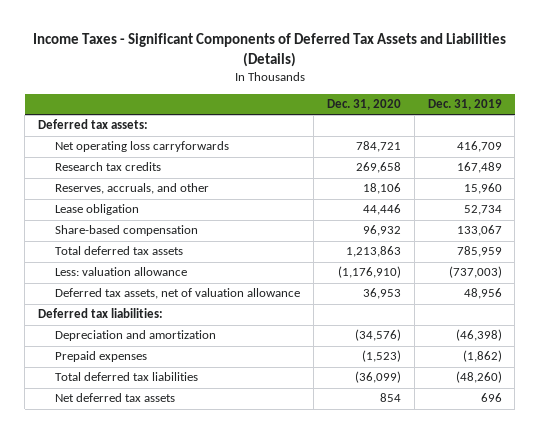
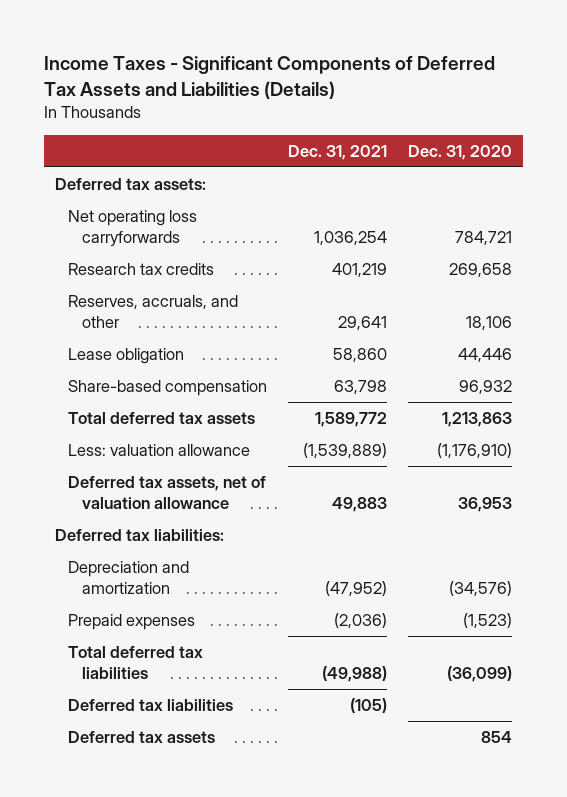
[427,99,502,111] Dec. 31, 2019 -> none
none -> [288,144,388,160] Dec. 31, 2021
none -> [68,699,234,712] Deferred tax liabilities
[55,393,176,403] Net deferred tax assets -> [68,731,216,744] Deferred tax assets

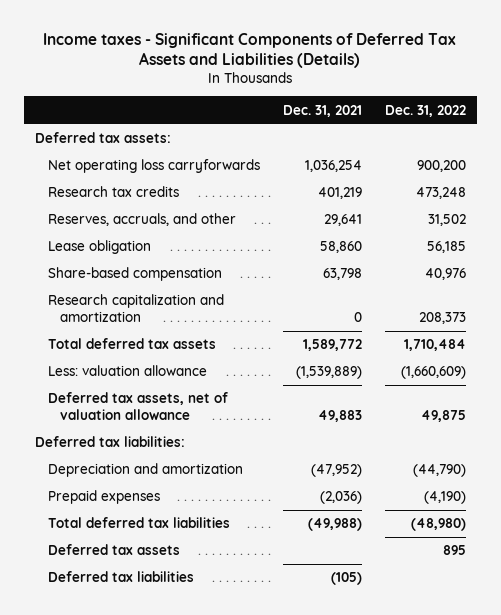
[44,55,496,99] Income Taxes - Significant Components of Deferred Tax Assets and Liabilities (Details) -> [43,32,457,69] Income taxes - Significant Components of Deferred Tax Assets and Liabilities (Details)
[408,144,513,160] Dec. 31, 2020 -> none
none -> [384,104,466,117] Dec. 31, 2022
none -> [47,294,224,323] Research capitalization and amortization
[68,699,234,712] Deferred tax liabilities -> [47,571,194,583] Deferred tax liabilities

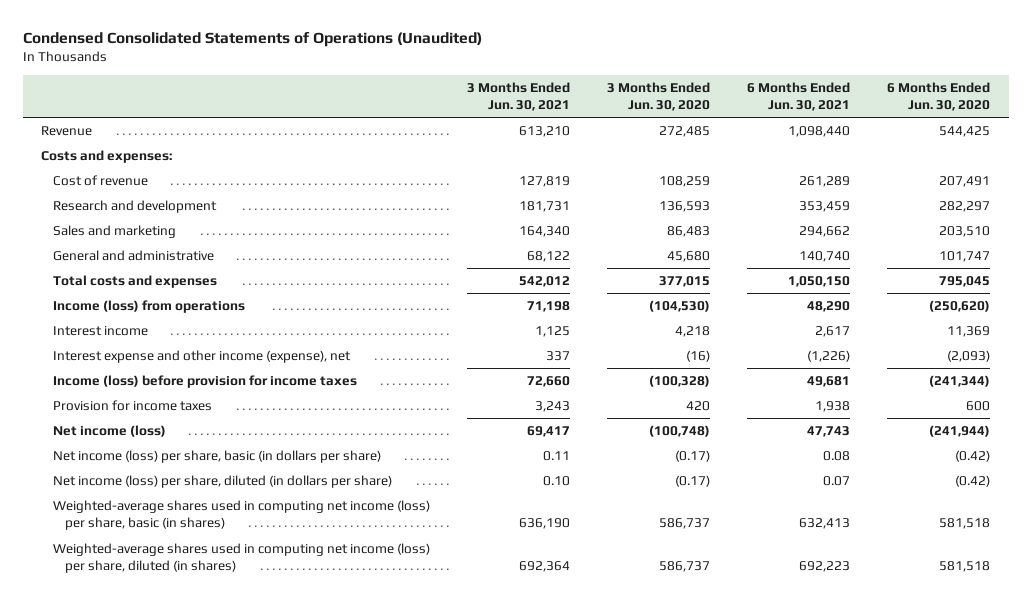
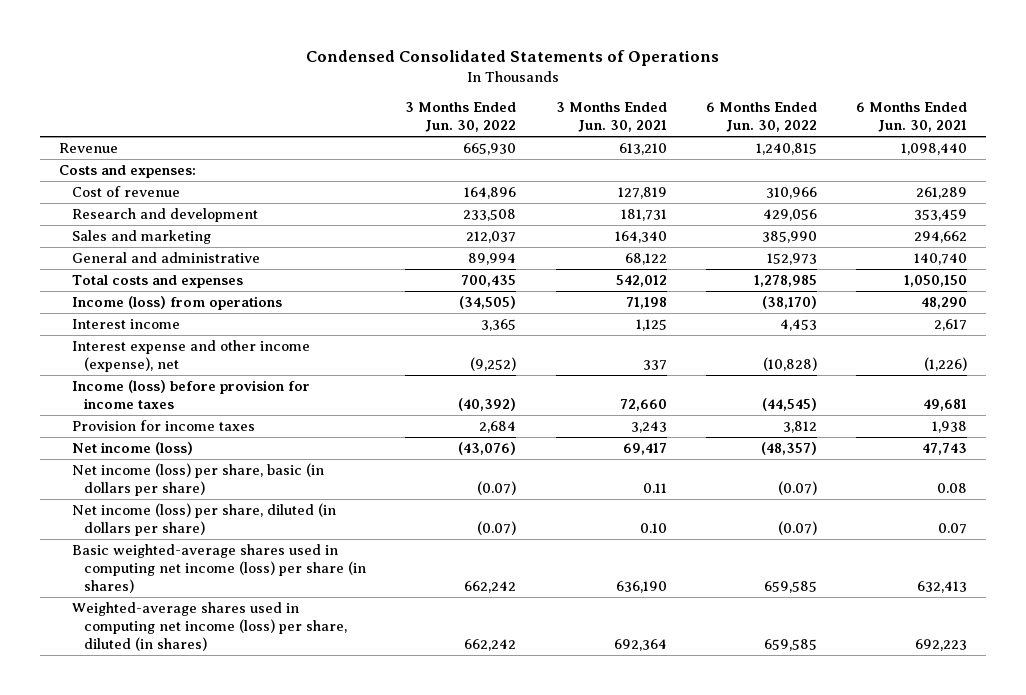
[22,32,482,48] Condensed Consolidated Statements of Operations (Unaudited) -> [306,50,720,67] Condensed Consolidated Statements of Operations
[607,81,711,111] 3 Months Ended Jun. 30, 2020 -> none
[887,81,991,111] 6 Months Ended Jun. 30, 2020 -> none
none -> [405,101,517,132] 3 Months Ended Jun. 30, 2022
none -> [705,101,817,132] 6 Months Ended Jun. 30, 2022
[53,500,431,531] Weighted-average shares used in computing net income (loss) per share, basic (in shares) -> [71,544,367,593] Basic weighted-average shares used in computing net income (loss) per share (in shares)

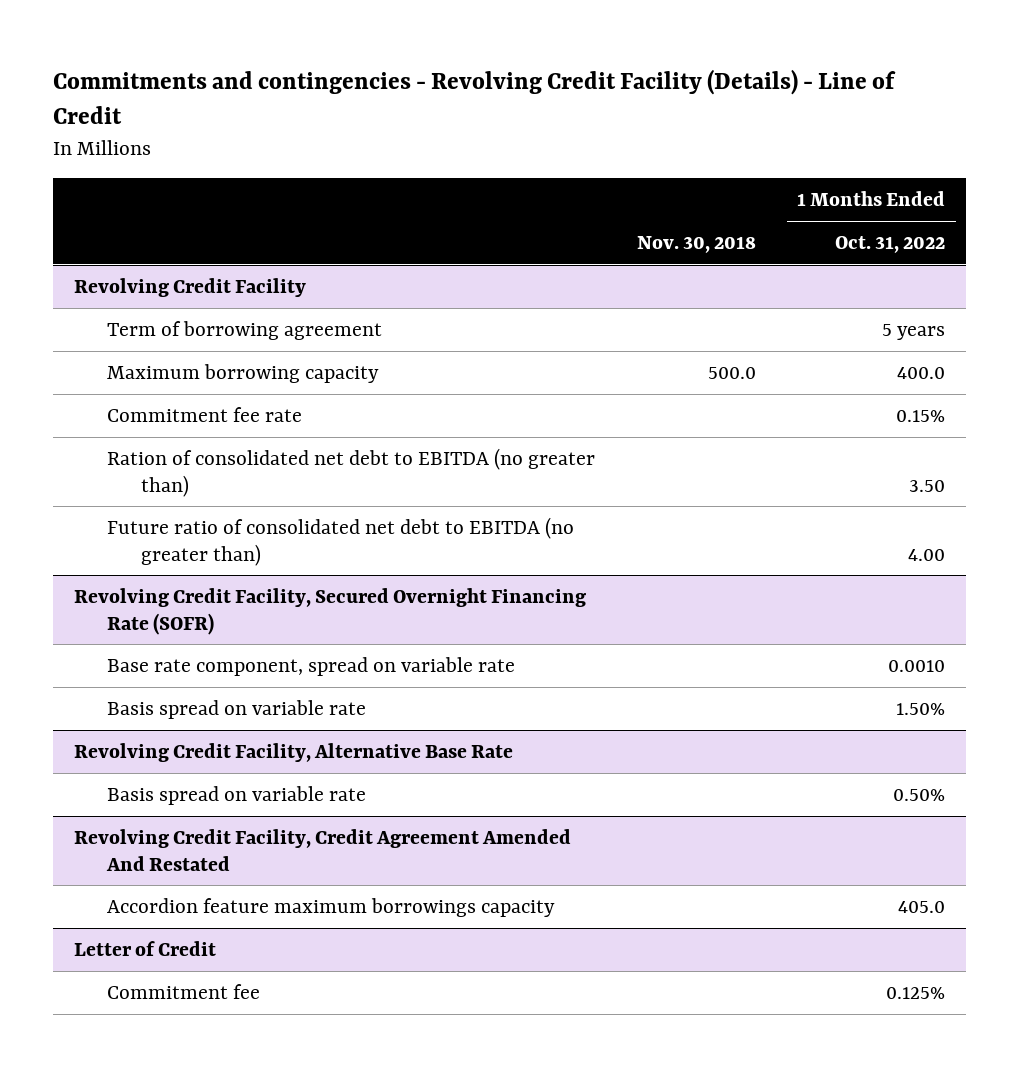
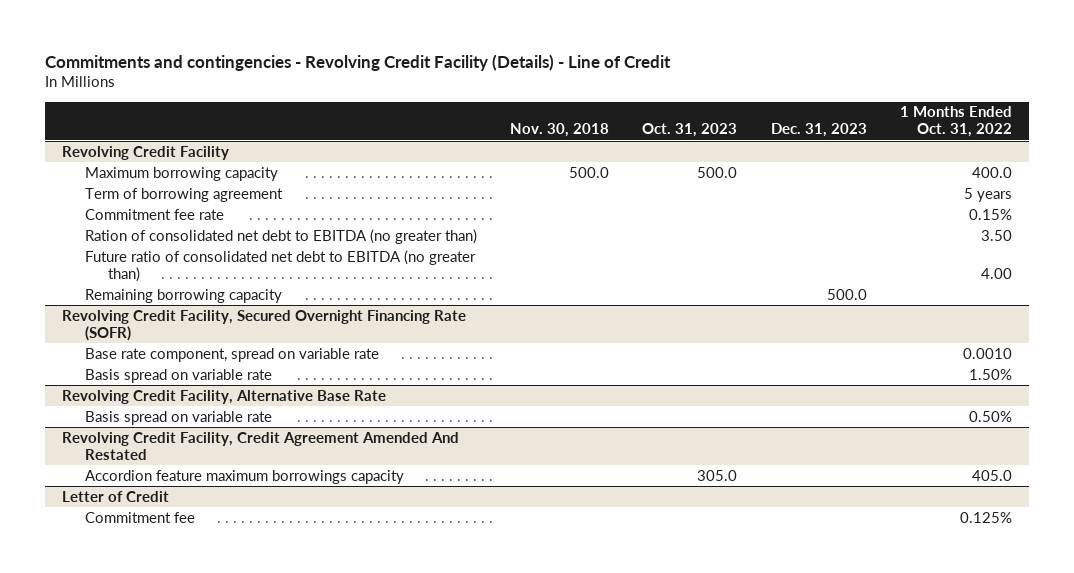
none -> [642,123,738,138] Oct. 31, 2023
none -> [770,123,867,138] Dec. 31, 2023
[107,320,383,340] Term of borrowing agreement -> [84,187,283,202] Term of borrowing agreement
none -> [84,288,282,303] Remaining borrowing capacity

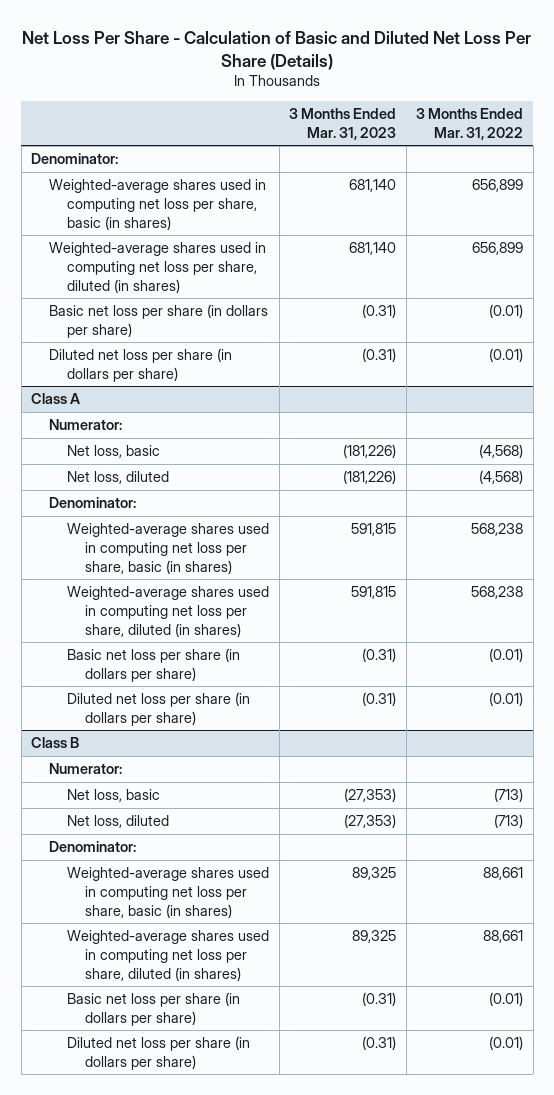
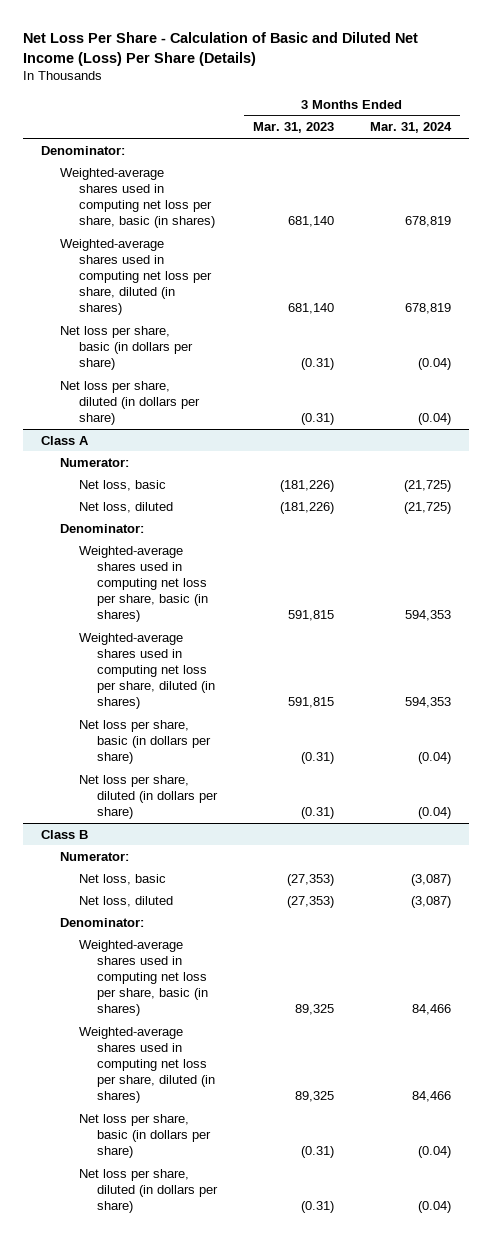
[22,30,532,70] Net Loss Per Share - Calculation of Basic and Diluted Net Loss Per Share (Details) -> [23,32,419,66] Net Loss Per Share - Calculation of Basic and Diluted Net Income (Loss) Per Share (Details)
[416,108,524,140] 3 Months Ended Mar. 31, 2022 -> none
none -> [370,122,453,134] Mar. 31, 2024
[49,304,269,338] Basic net loss per share (in dollars per share) -> [59,325,193,370] Net loss per share, basic (in dollars per share)
[49,348,233,382] Diluted net loss per share (in dollars per share) -> [59,380,200,425] Net loss per share, diluted (in dollars per share)
[67,648,241,682] Basic net loss per share (in dollars per share) -> [78,719,212,764] Net loss per share, basic (in dollars per share)
[67,692,251,726] Diluted net loss per share (in dollars per share) -> [78,774,219,819] Net loss per share, diluted (in dollars per share)
[67,992,241,1026] Basic net loss per share (in dollars per share) -> [78,1113,212,1158] Net loss per share, basic (in dollars per share)
[67,1036,251,1070] Diluted net loss per share (in dollars per share) -> [78,1168,219,1213] Net loss per share, diluted (in dollars per share)

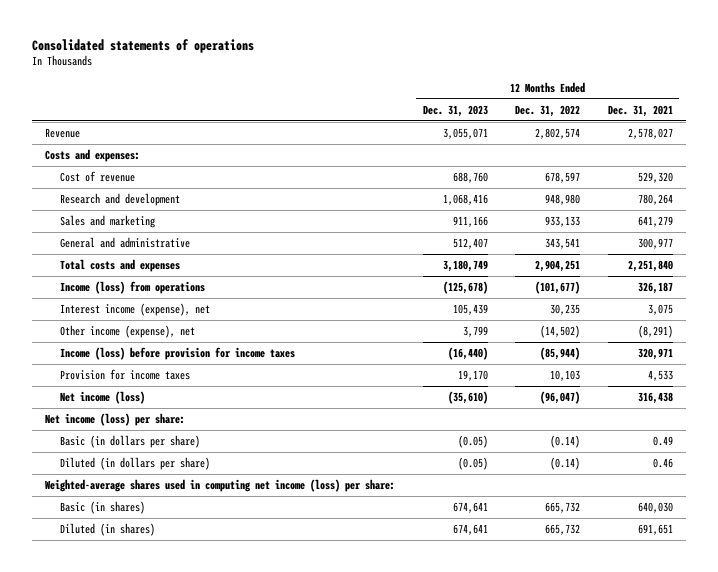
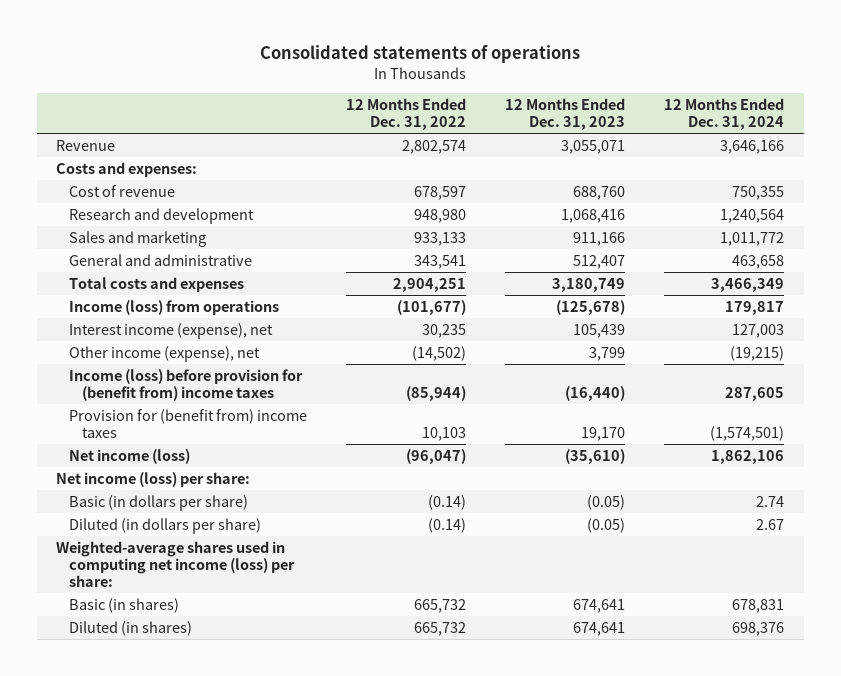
[607,104,673,117] Dec. 31, 2021 -> none
none -> [664,98,785,131] 12 Months Ended Dec. 31, 2024
[60,346,296,360] Income (loss) before provision for income taxes -> [69,368,304,401] Income (loss) before provision for (benefit from) income taxes
[60,368,191,380] Provision for income taxes -> [69,408,308,438] Provision for (benefit from) income taxes

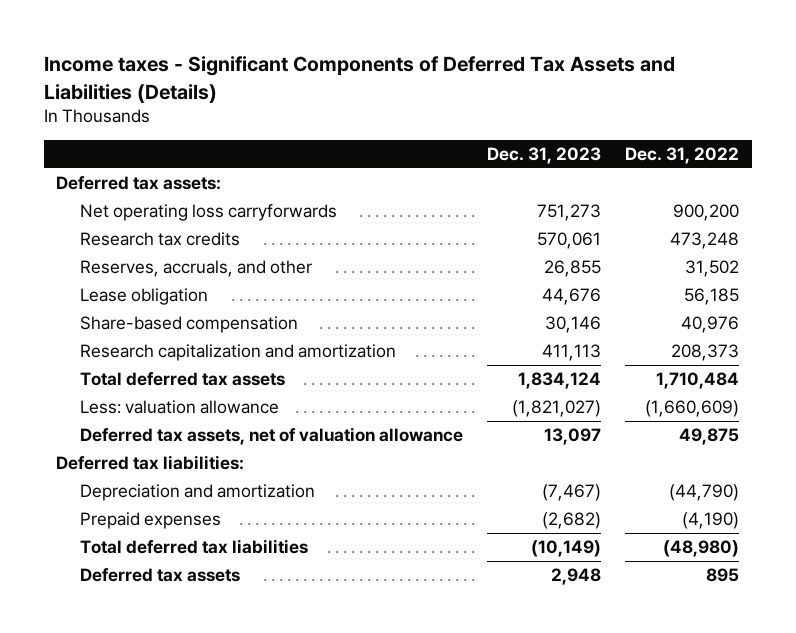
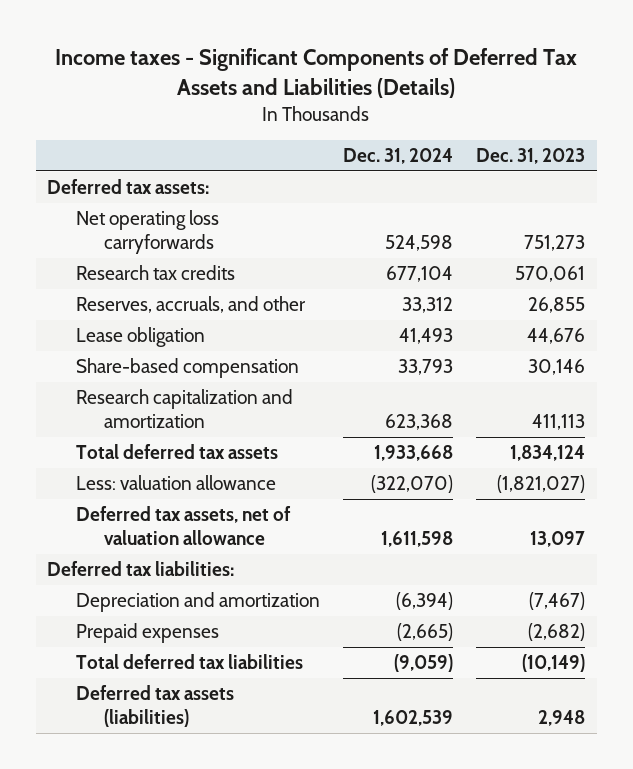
[625,147,740,165] Dec. 31, 2022 -> none
none -> [343,147,454,164] Dec. 31, 2024
[79,568,240,583] Deferred tax assets -> [75,685,234,728] Deferred tax assets (liabilities)

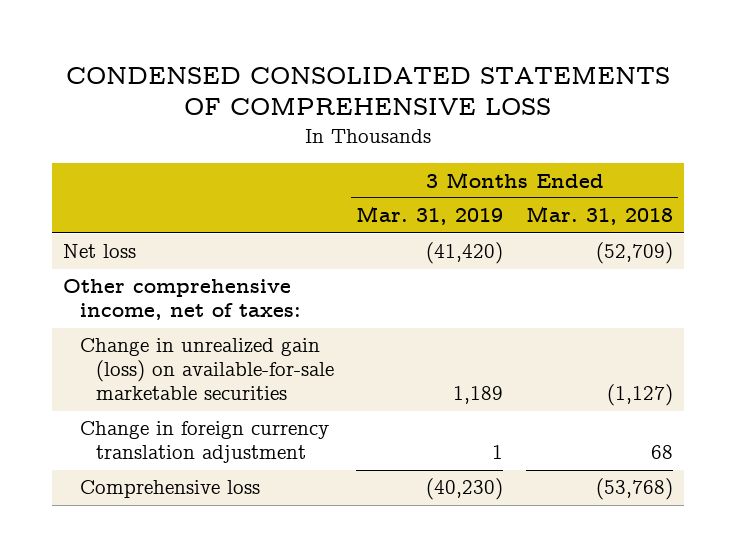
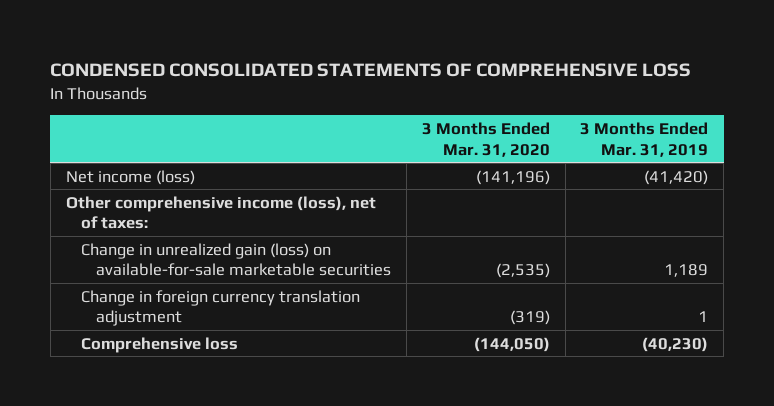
[525,206,673,226] Mar. 31, 2018 -> none
none -> [421,121,550,157] 3 Months Ended Mar. 31, 2020
[63,244,137,259] Net loss -> [65,169,195,185] Net income (loss)
[63,279,301,321] Other comprehensive income, net of taxes: -> [65,195,376,230] Other comprehensive income (loss), net of taxes:

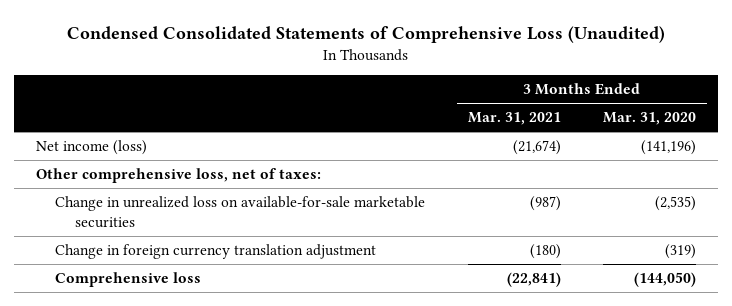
[50,63,692,78] CONDENSED CONSOLIDATED STATEMENTS OF COMPREHENSIVE LOSS -> [67,25,666,43] Condensed Consolidated Statements of Comprehensive Loss (Unaudited)
[580,121,709,157] 3 Months Ended Mar. 31, 2019 -> none
none -> [467,112,561,126] Mar. 31, 2021
[65,195,376,230] Other comprehensive income (loss), net of taxes: -> [35,168,321,184] Other comprehensive loss, net of taxes:
[80,242,392,277] Change in unrealized gain (loss) on available-for-sale marketable securities -> [55,196,426,228] Change in unrealized loss on available-for-sale marketable securities

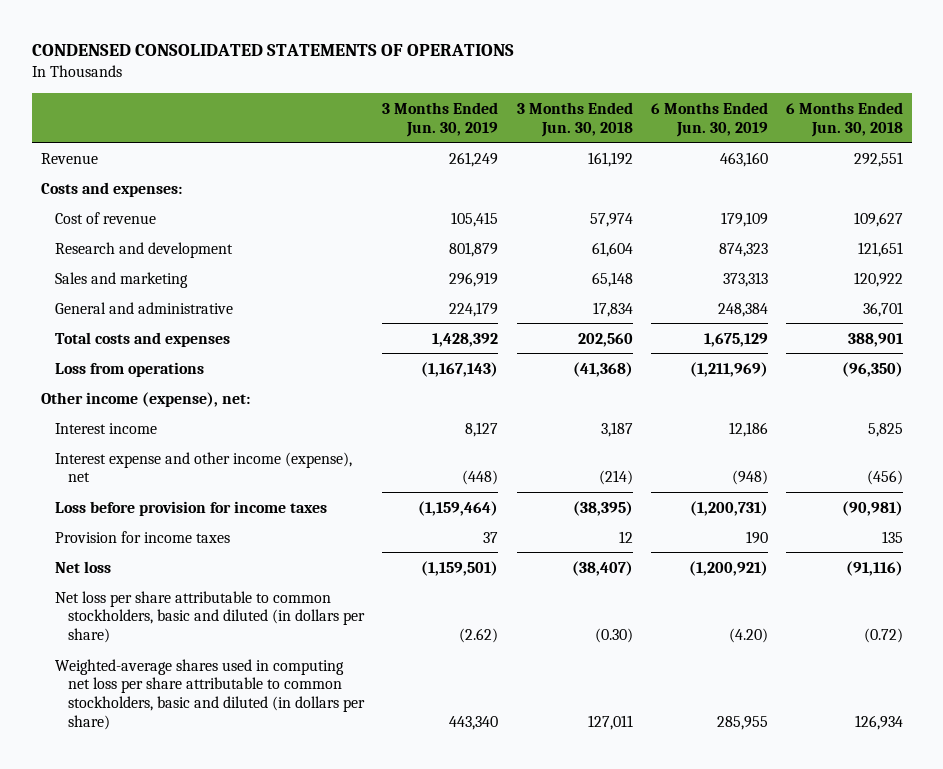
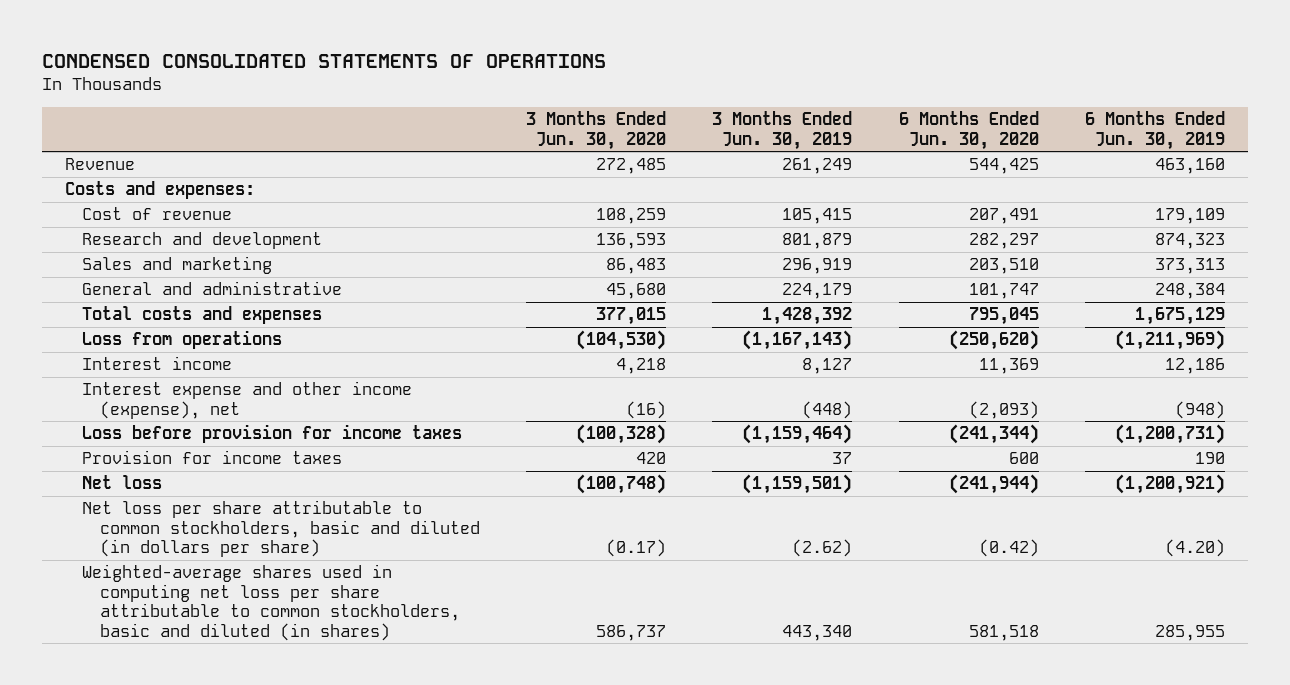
[516,101,633,137] 3 Months Ended Jun. 30, 2018 -> none
[785,101,903,137] 6 Months Ended Jun. 30, 2018 -> none
none -> [526,111,667,150] 3 Months Ended Jun. 30, 2020
none -> [898,111,1039,150] 6 Months Ended Jun. 30, 2020
[40,391,250,407] Other income (expense), net: -> none
[54,658,366,730] Weighted-average shares used in computing net loss per share attributable to common stockholders, basic and diluted (in dollars per share) -> [82,564,461,641] Weighted-average shares used in computing net loss per share attributable to common stockholders, basic and diluted (in shares)

